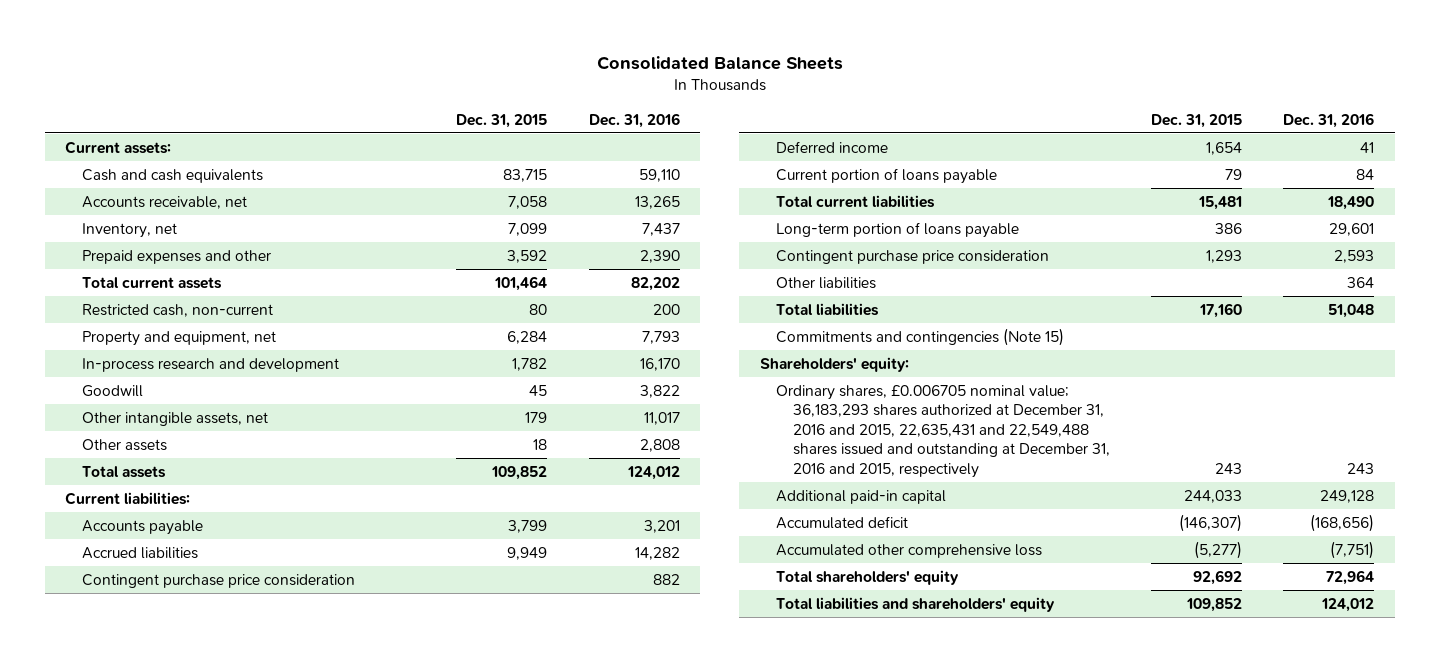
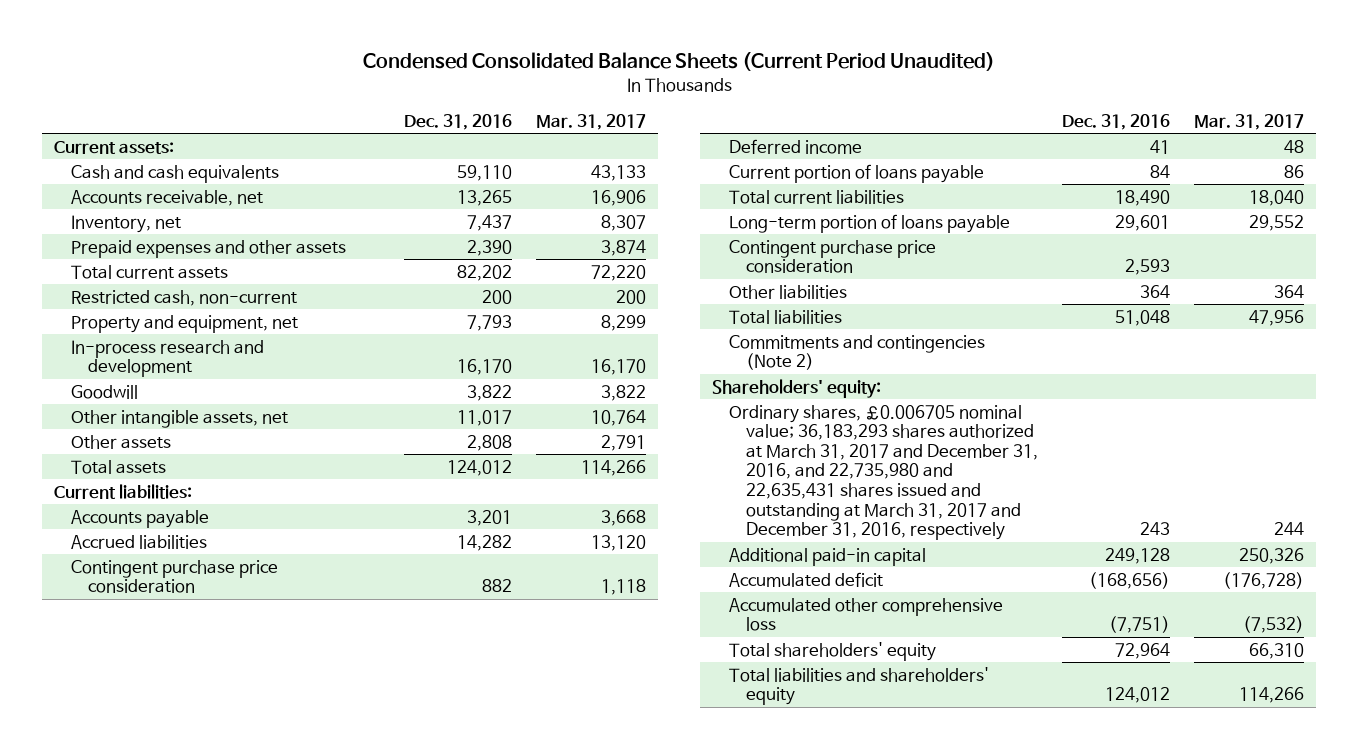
[596,56,843,71] Consolidated Balance Sheets -> [363,52,996,72] Condensed Consolidated Balance Sheets (Current Period Unaudited)
[456,113,548,128] Dec. 31, 2015 -> none
none -> [535,113,646,130] Mar. 31, 2017
[81,249,271,264] Prepaid expenses and other -> [71,239,347,258] Prepaid expenses and other assets
[776,327,1065,346] Commitments and contingencies (Note 15) -> [729,334,986,371] Commitments and contingencies (Note 2)
[776,384,1110,478] Ordinary shares, £0.006705 nominal value; 36,183,293 shares authorized at December 31, 2016 and 2015, 22,635,431 and 22,549,488 shares issued and outstanding at December 31, 2016 and 2015, respectively -> [729,404,1039,541] Ordinary shares, £0.006705 nominal value; 36,183,293 shares authorized at March 31, 2017 and December 31, 2016, and 22,735,980 and 22,635,431 shares issued and outstanding at March 31, 2017 and December 31, 2016, respectively

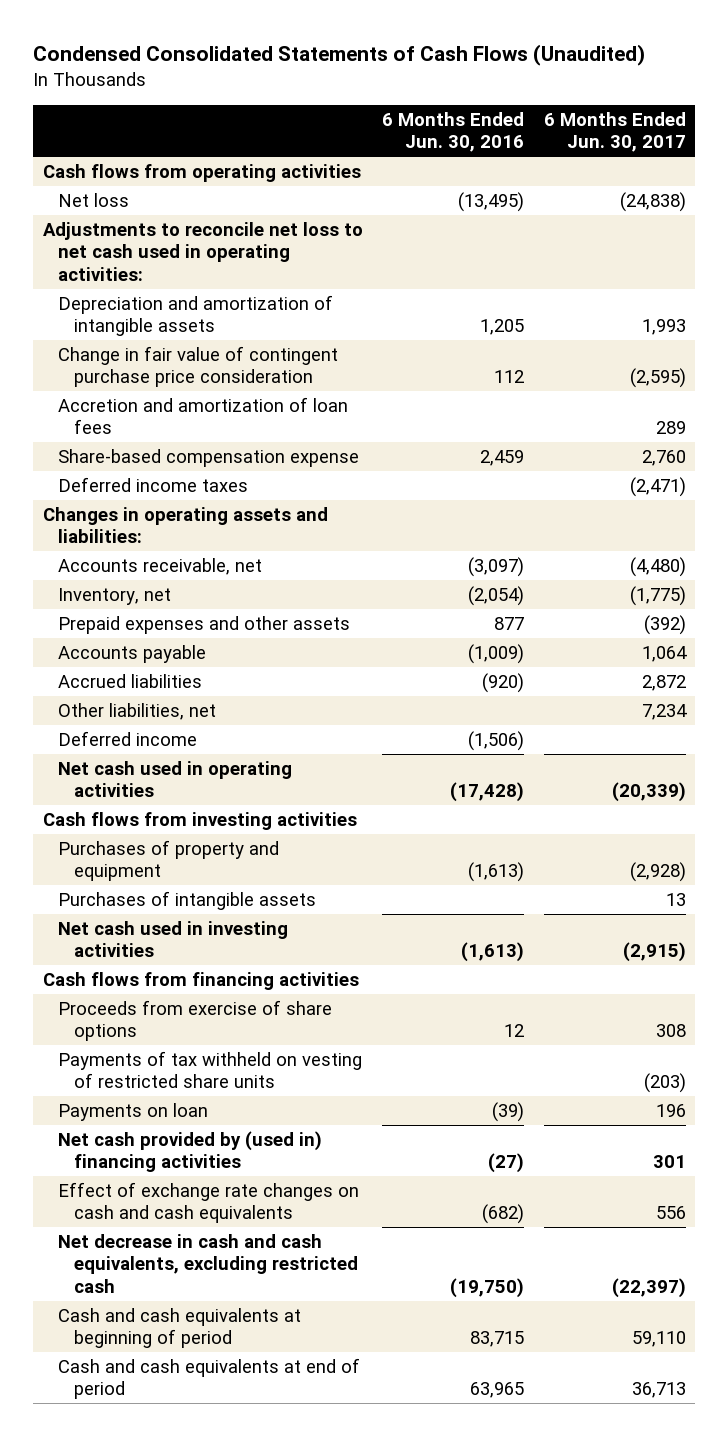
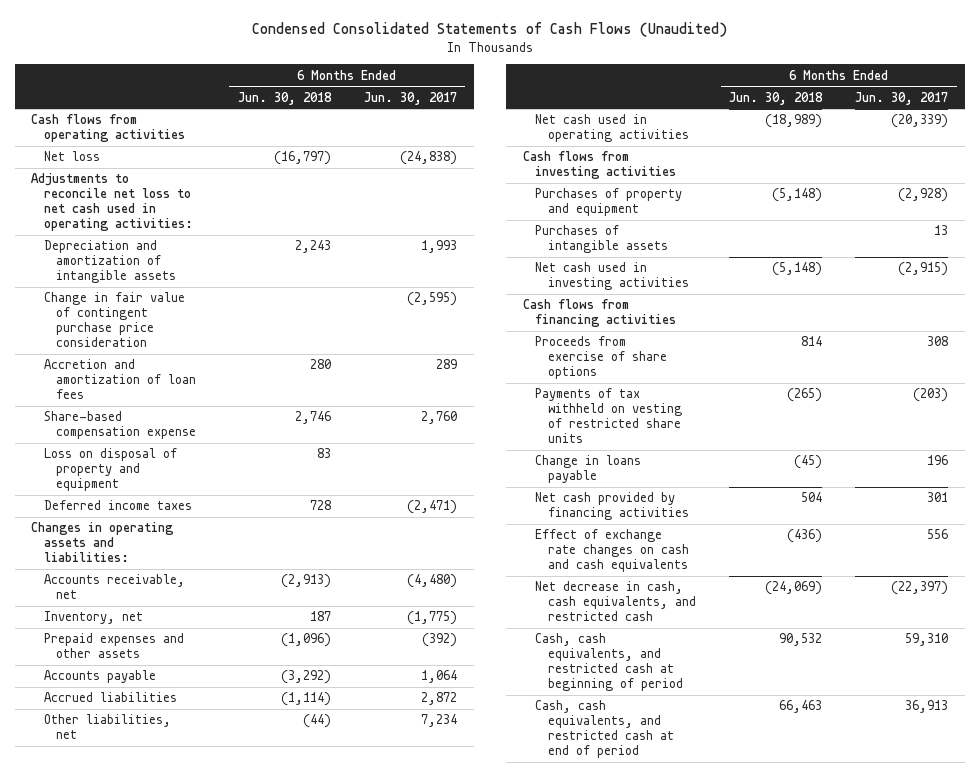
[382,112,525,153] 6 Months Ended Jun. 30, 2016 -> none
none -> [237,91,332,105] Jun. 30, 2018
none -> [43,448,177,492] Loss on disposal of property and equipment
[58,731,198,747] Deferred income -> none
[58,1103,209,1122] Payments on loan -> [535,455,642,484] Change in loans payable
[58,1131,323,1173] Net cash provided by (used in) financing activities -> [535,492,689,521] Net cash provided by financing activities
[58,1234,358,1293] Net decrease in cash and cash equivalents, excluding restricted cash -> [535,581,696,622] Net decrease in cash, cash equivalents, and restricted cash
[58,1308,302,1349] Cash and cash equivalents at beginning of period -> [535,633,683,692] Cash, cash equivalents, and restricted cash at beginning of period
[631,1331,686,1348] 59,110 -> [905,633,949,647] 59,310
[58,1358,361,1400] Cash and cash equivalents at end of period -> [535,700,674,759] Cash, cash equivalents, and restricted cash at end of period
[631,1382,686,1399] 36,713 -> [905,700,949,714] 36,913

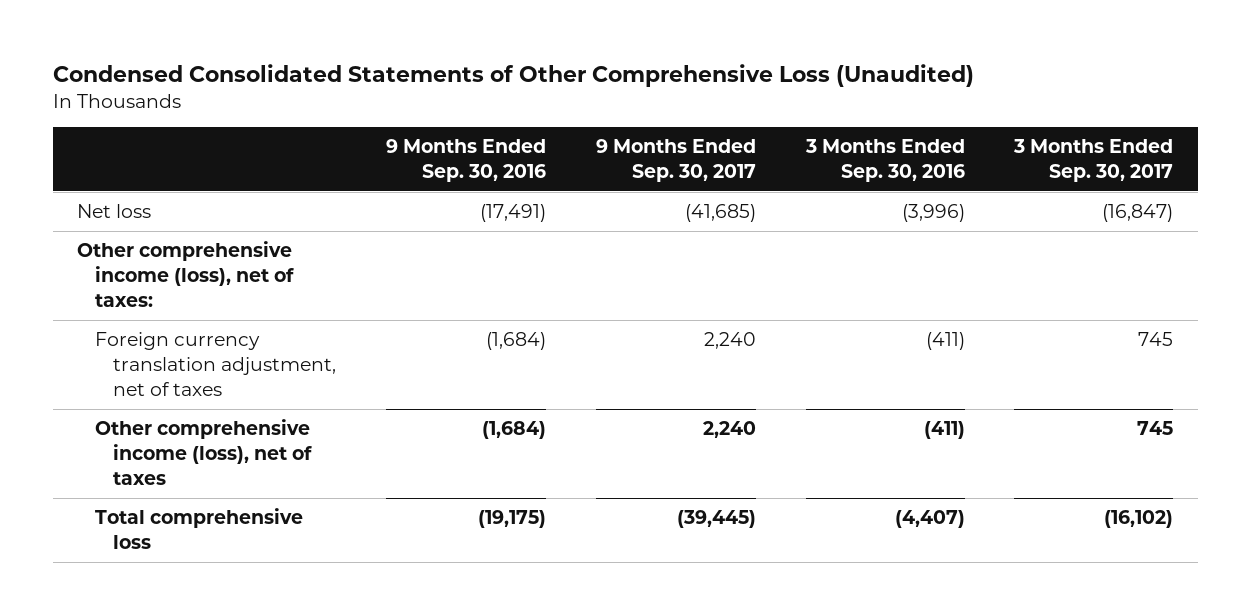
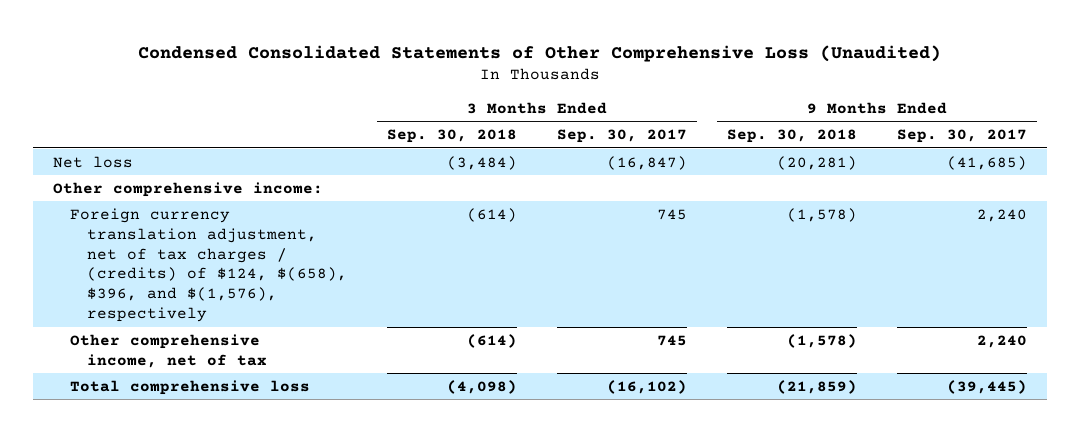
[385,139,546,182] 9 Months Ended Sep. 30, 2016 -> none
[804,139,965,182] 3 Months Ended Sep. 30, 2016 -> none
none -> [387,129,518,144] Sep. 30, 2018
none -> [727,129,858,144] Sep. 30, 2018
[77,241,295,307] Other comprehensive income (loss), net of taxes: -> [53,181,324,197] Other comprehensive income:
[95,332,337,396] Foreign currency translation adjustment, net of taxes -> [70,207,348,323] Foreign currency translation adjustment, net of tax charges / (credits) of $124, $(658), $396, and $(1,576), respectively
[95,419,313,485] Other comprehensive income (loss), net of taxes -> [70,333,268,368] Other comprehensive income, net of tax

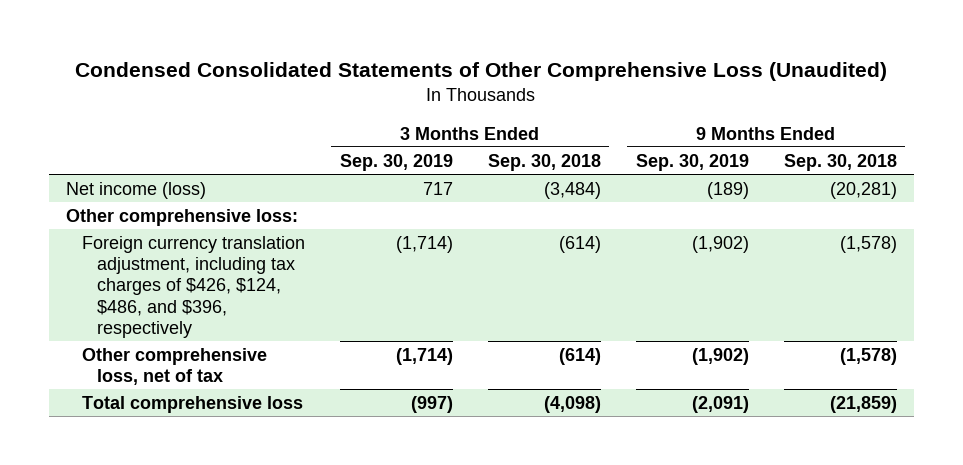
[557,129,688,144] Sep. 30, 2017 -> none
[897,129,1028,144] Sep. 30, 2017 -> none
none -> [339,153,453,171] Sep. 30, 2019
none -> [635,153,749,171] Sep. 30, 2019
[53,155,134,168] Net loss -> [66,181,207,199] Net income (loss)
[53,181,324,197] Other comprehensive income: -> [66,208,299,226] Other comprehensive loss:
[70,207,348,323] Foreign currency translation adjustment, net of tax charges / (credits) of $124, $(658), $396, and $(1,576), respectively -> [81,235,305,338] Foreign currency translation adjustment, including tax charges of $426, $124, $486, and $396, respectively
[70,333,268,368] Other comprehensive income, net of tax -> [81,347,267,386] Other comprehensive loss, net of tax

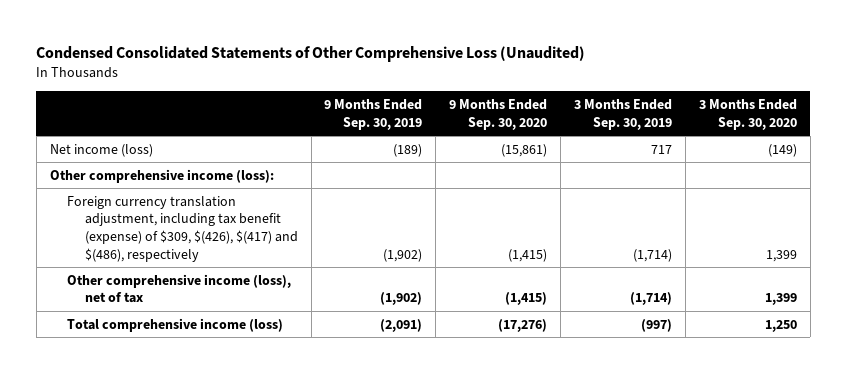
[487,153,601,171] Sep. 30, 2018 -> none
[783,153,897,171] Sep. 30, 2018 -> none
none -> [449,99,548,130] 9 Months Ended Sep. 30, 2020
none -> [698,99,797,130] 3 Months Ended Sep. 30, 2020
[66,208,299,226] Other comprehensive loss: -> [49,168,274,183] Other comprehensive income (loss):
[81,235,305,338] Foreign currency translation adjustment, including tax charges of $426, $124, $486, and $396, respectively -> [67,195,298,262] Foreign currency translation adjustment, including tax benefit (expense) of $309, $(426), $(417) and $(486), respectively
[81,347,267,386] Other comprehensive loss, net of tax -> [67,273,292,304] Other comprehensive income (loss), net of tax
[81,395,303,413] Total comprehensive loss -> [67,317,284,332] Total comprehensive income (loss)

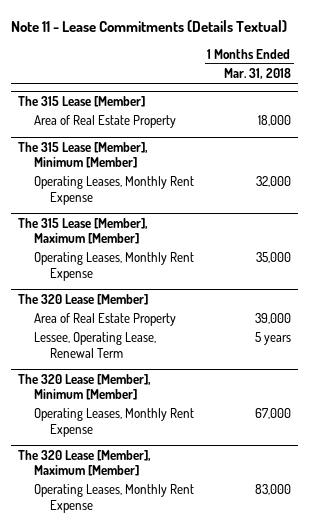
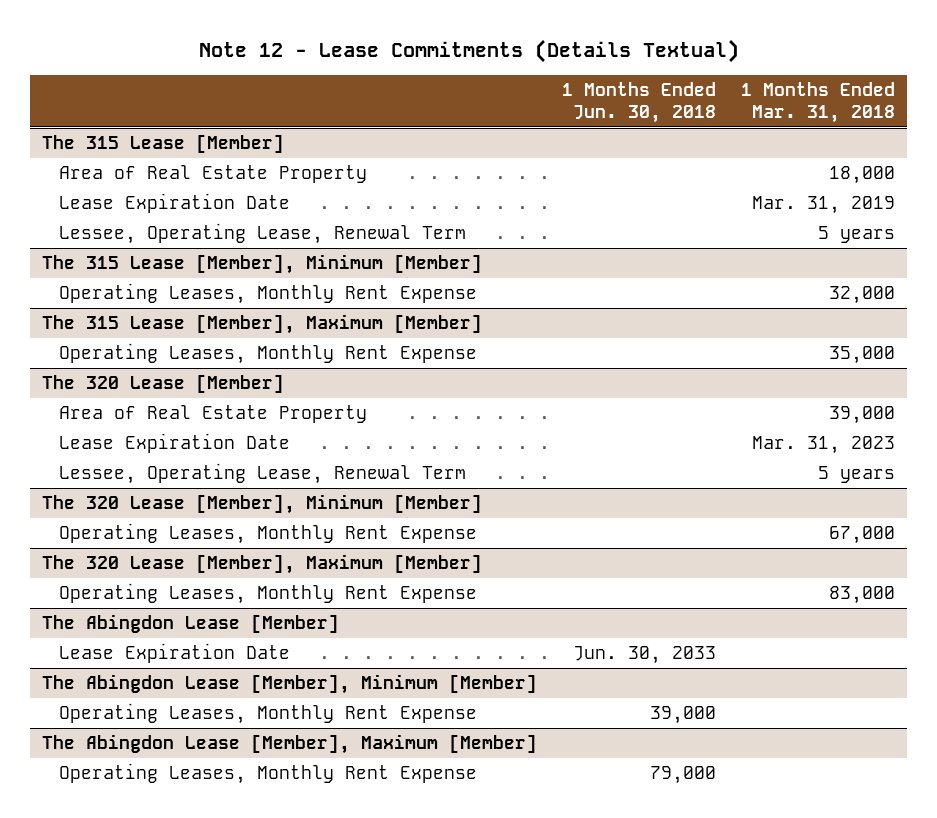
[11,19,288,32] Note 11 - Lease Commitments (Details Textual) -> [198,39,739,64] Note 12 - Lease Commitments (Details Textual)
none -> [562,81,717,123] 1 Months Ended Jun. 30, 2018
none -> [58,192,290,213] Lease Expiration Date
none -> [58,222,466,244] Lessee, Operating Lease, Renewal Term
none -> [58,432,290,453] Lease Expiration Date
none -> [42,613,340,633] The Abingdon Lease [Member]
none -> [58,642,290,663] Lease Expiration Date
none -> [42,673,538,694] The Abingdon Lease [Member], Minimum [Member]
none -> [58,702,477,724] Operating Leases, Monthly Rent Expense
none -> [42,733,538,754] The Abingdon Lease [Member], Maximum [Member]
none -> [58,762,477,784] Operating Leases, Monthly Rent Expense

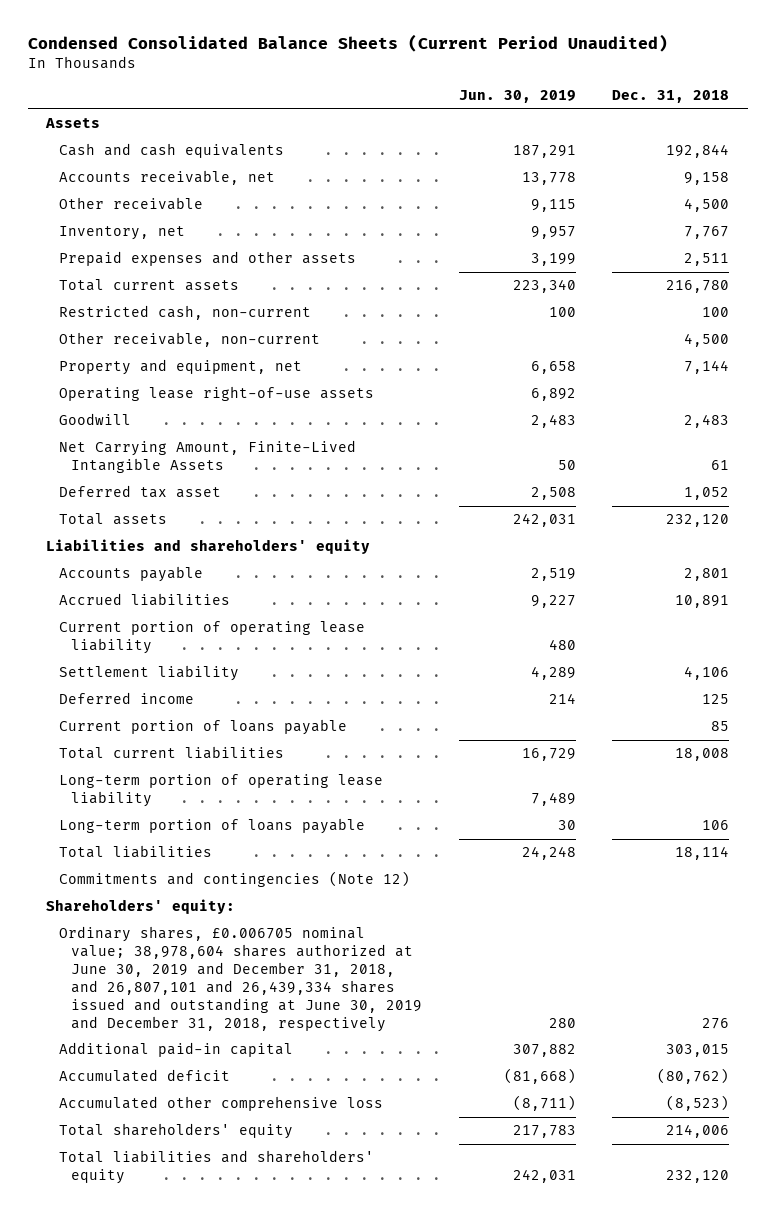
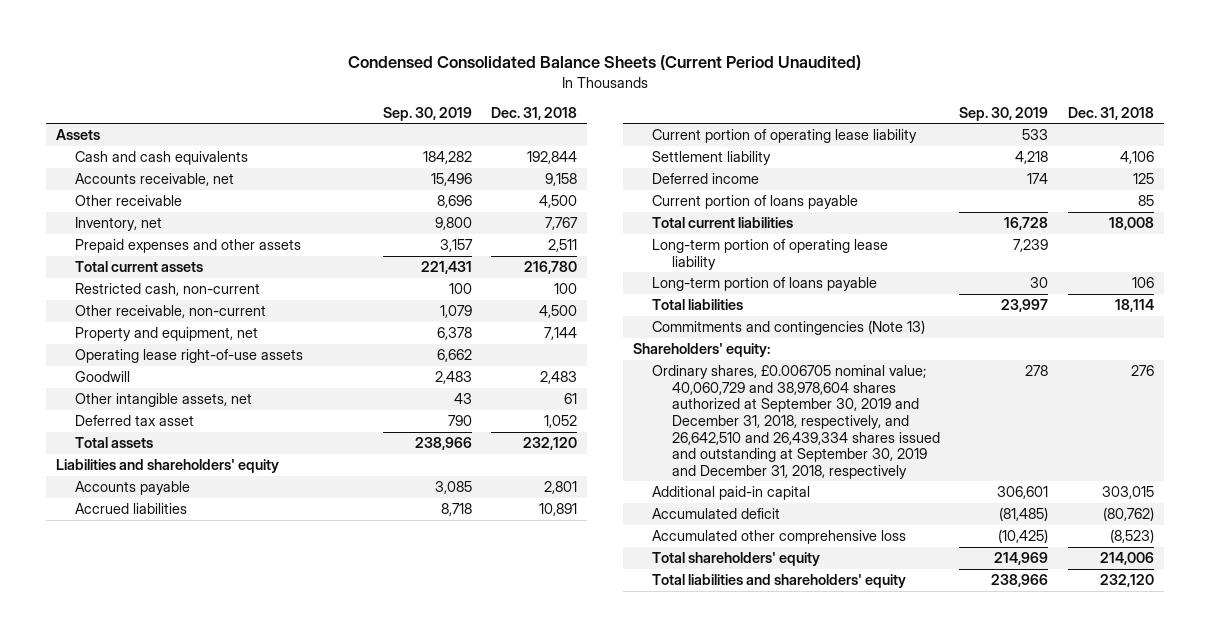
[458,90,576,104] Jun. 30, 2019 -> none
none -> [382,106,472,121] Sep. 30, 2019
[58,440,356,474] Net Carrying Amount, Finite-Lived Intangible Assets -> [75,393,253,408] Other intangible assets, net
[58,871,410,888] Commitments and contingencies (Note 12) -> [652,320,926,336] Commitments and contingencies (Note 13)
[58,926,423,1032] Ordinary shares, £0.006705 nominal value; 38,978,604 shares authorized at June 30, 2019 and December 31, 2018, and 26,807,101 and 26,439,334 shares issued and outstanding at June 30, 2019 and December 31, 2018, respectively -> [652,365,940,479] Ordinary shares, £0.006705 nominal value; 40,060,729 and 38,978,604 shares authorized at September 30, 2019 and December 31, 2018, respectively, and 26,642,510 and 26,439,334 shares issued and outstanding at September 30, 2019 and December 31, 2018, respectively

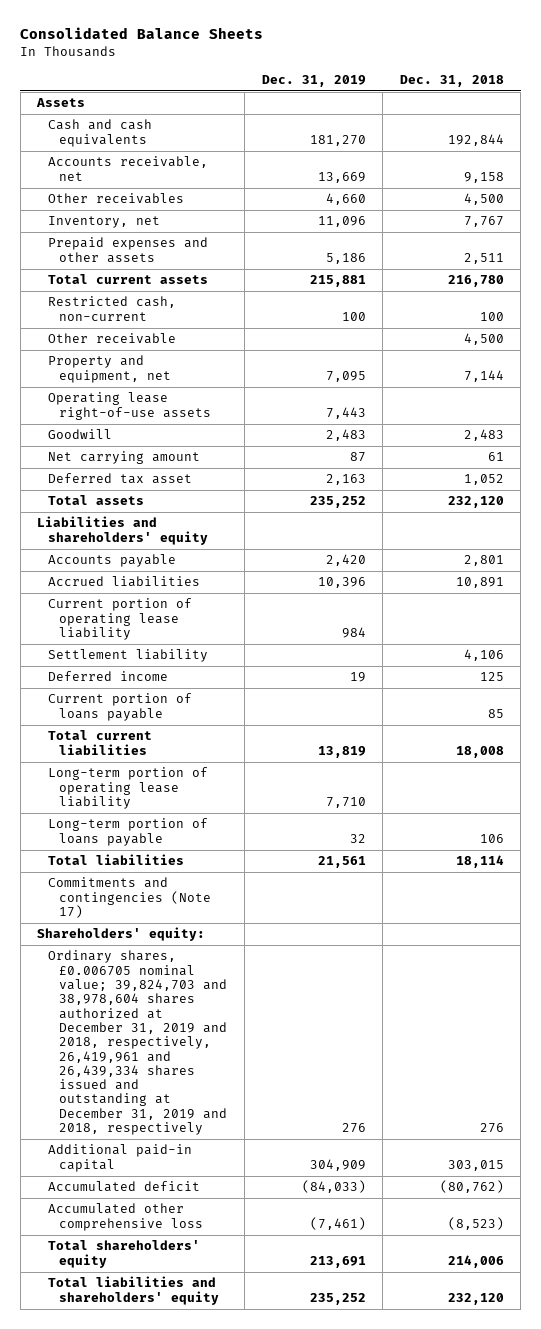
[347,55,861,71] Condensed Consolidated Balance Sheets (Current Period Unaudited) -> [20,27,264,40] Consolidated Balance Sheets
[382,106,472,121] Sep. 30, 2019 -> none
none -> [261,75,366,88] Dec. 31, 2019
none -> [48,193,185,205] Other receivables
[75,305,267,319] Other receivable, non-current -> none
[75,195,183,207] Other receivable -> [48,333,177,345] Other receivable
[75,393,253,408] Other intangible assets, net -> [48,451,201,465] Net carrying amount
[652,320,926,336] Commitments and contingencies (Note 13) -> [48,877,212,919] Commitments and contingencies (Note 17)
[652,365,940,479] Ordinary shares, £0.006705 nominal value; 40,060,729 and 38,978,604 shares authorized at September 30, 2019 and December 31, 2018, respectively, and 26,642,510 and 26,439,334 shares issued and outstanding at September 30, 2019 and December 31, 2018, respectively -> [48,950,228,1136] Ordinary shares, £0.006705 nominal value; 39,824,703 and 38,978,604 shares authorized at December 31, 2019 and 2018, respectively, 26,419,961 and 26,439,334 shares issued and outstanding at December 31, 2019 and 2018, respectively

